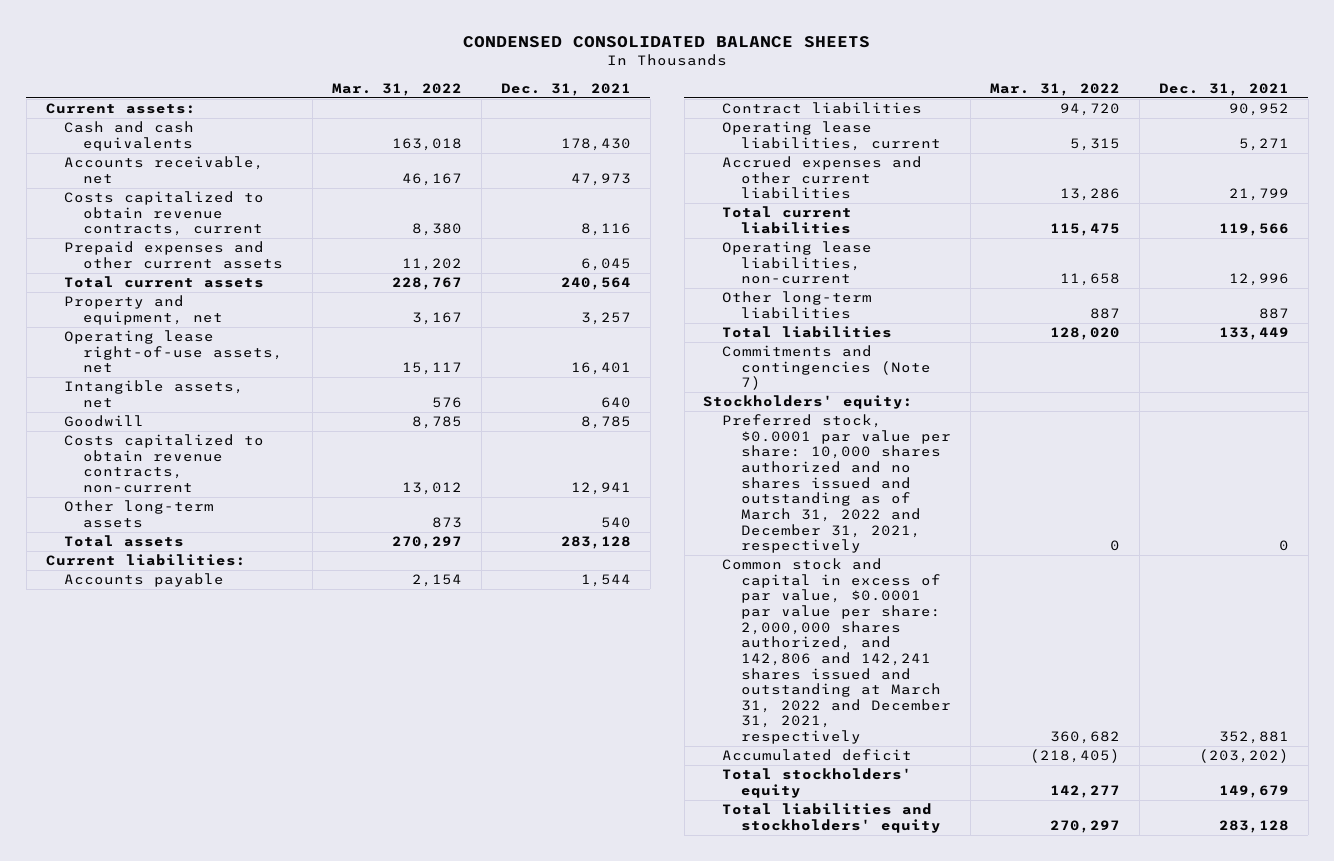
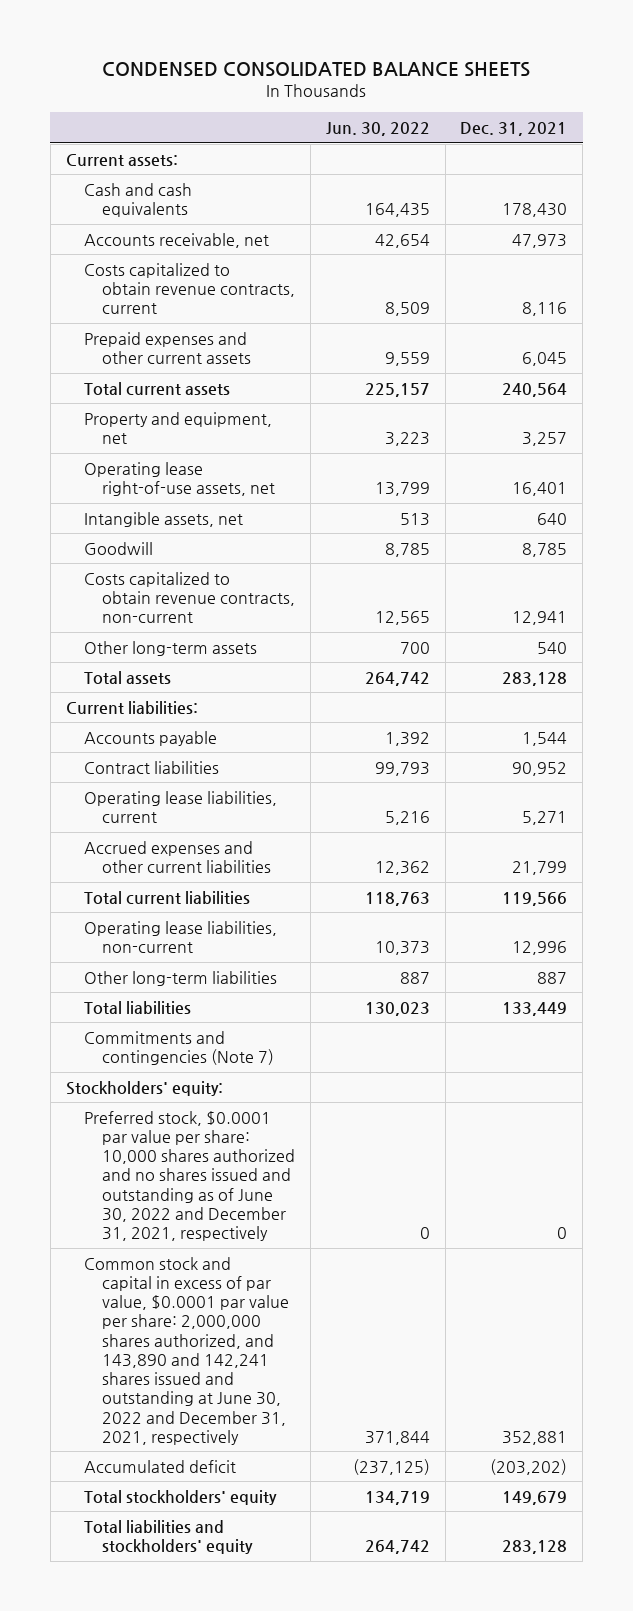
[331,83,462,97] Mar. 31, 2022 -> none
none -> [325,121,430,136] Jun. 30, 2022
[722,414,951,554] Preferred stock, $0.0001 par value per share: 10,000 shares authorized and no shares issued and outstanding as of March 31, 2022 and December 31, 2021, respectively -> [83,1110,296,1242] Preferred stock, $0.0001 par value per share: 10,000 shares authorized and no shares issued and outstanding as of June 30, 2022 and December 31, 2021, respectively
[722,558,951,745] Common stock and capital in excess of par value, $0.0001 par value per share: 2,000,000 shares authorized, and 142,806 and 142,241 shares issued and outstanding at March 31, 2022 and December 31, 2021, respectively -> [83,1256,290,1445] Common stock and capital in excess of par value, $0.0001 par value per share: 2,000,000 shares authorized, and 143,890 and 142,241 shares issued and outstanding at June 30, 2022 and December 31, 2021, respectively

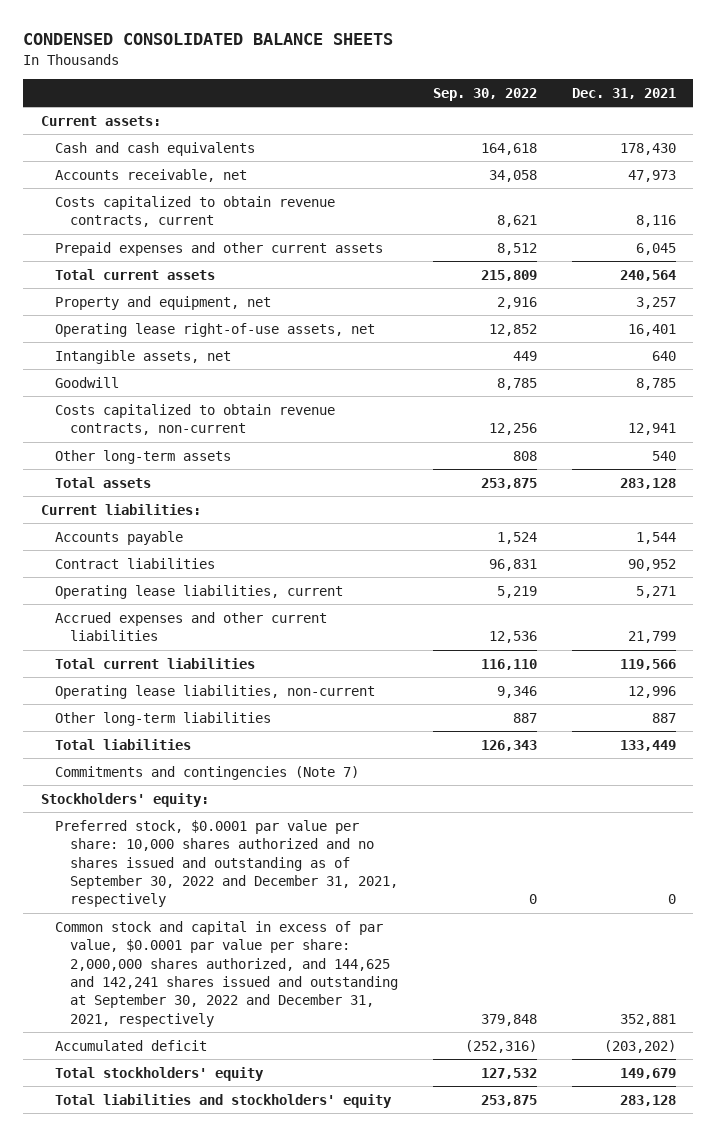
[325,121,430,136] Jun. 30, 2022 -> none
none -> [432,87,537,101] Sep. 30, 2022
[83,1110,296,1242] Preferred stock, $0.0001 par value per share: 10,000 shares authorized and no shares issued and outstanding as of June 30, 2022 and December 31, 2021, respectively -> [55,819,398,908] Preferred stock, $0.0001 par value per share: 10,000 shares authorized and no shares issued and outstanding as of September 30, 2022 and December 31, 2021, respectively
[83,1256,290,1445] Common stock and capital in excess of par value, $0.0001 par value per share: 2,000,000 shares authorized, and 143,890 and 142,241 shares issued and outstanding at June 30, 2022 and December 31, 2021, respectively -> [55,920,398,1027] Common stock and capital in excess of par value, $0.0001 par value per share: 2,000,000 shares authorized, and 144,625 and 142,241 shares issued and outstanding at September 30, 2022 and December 31, 2021, respectively

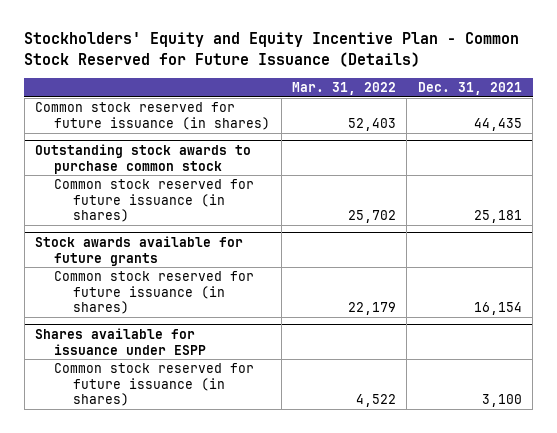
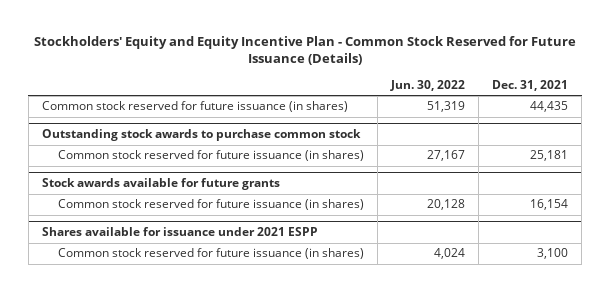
[292,82,397,96] Mar. 31, 2022 -> none
none -> [390,80,466,92] Jun. 30, 2022
[34,328,207,355] Shares available for issuance under ESPP -> [41,227,318,237] Shares available for issuance under 2021 ESPP

